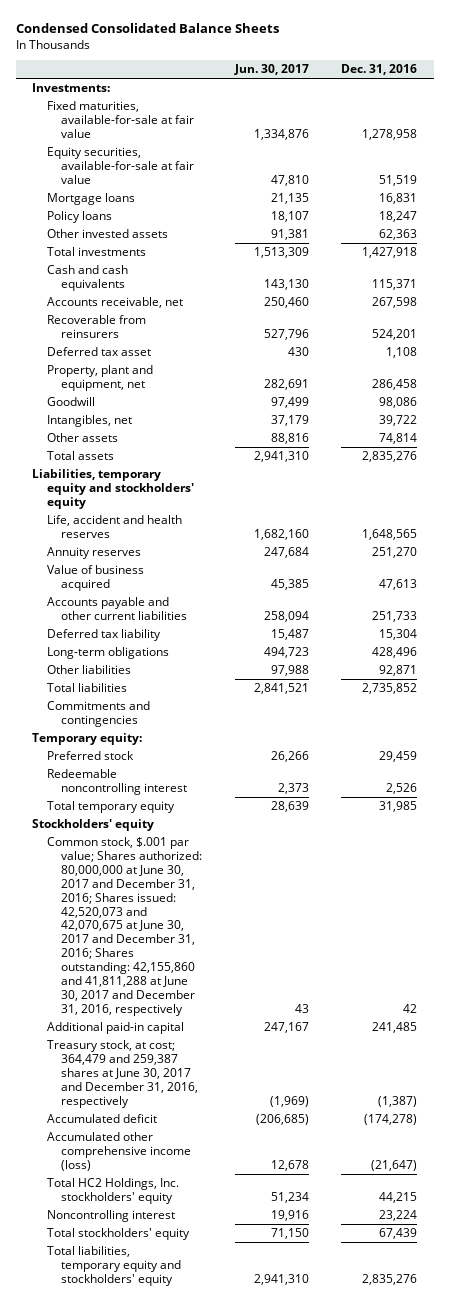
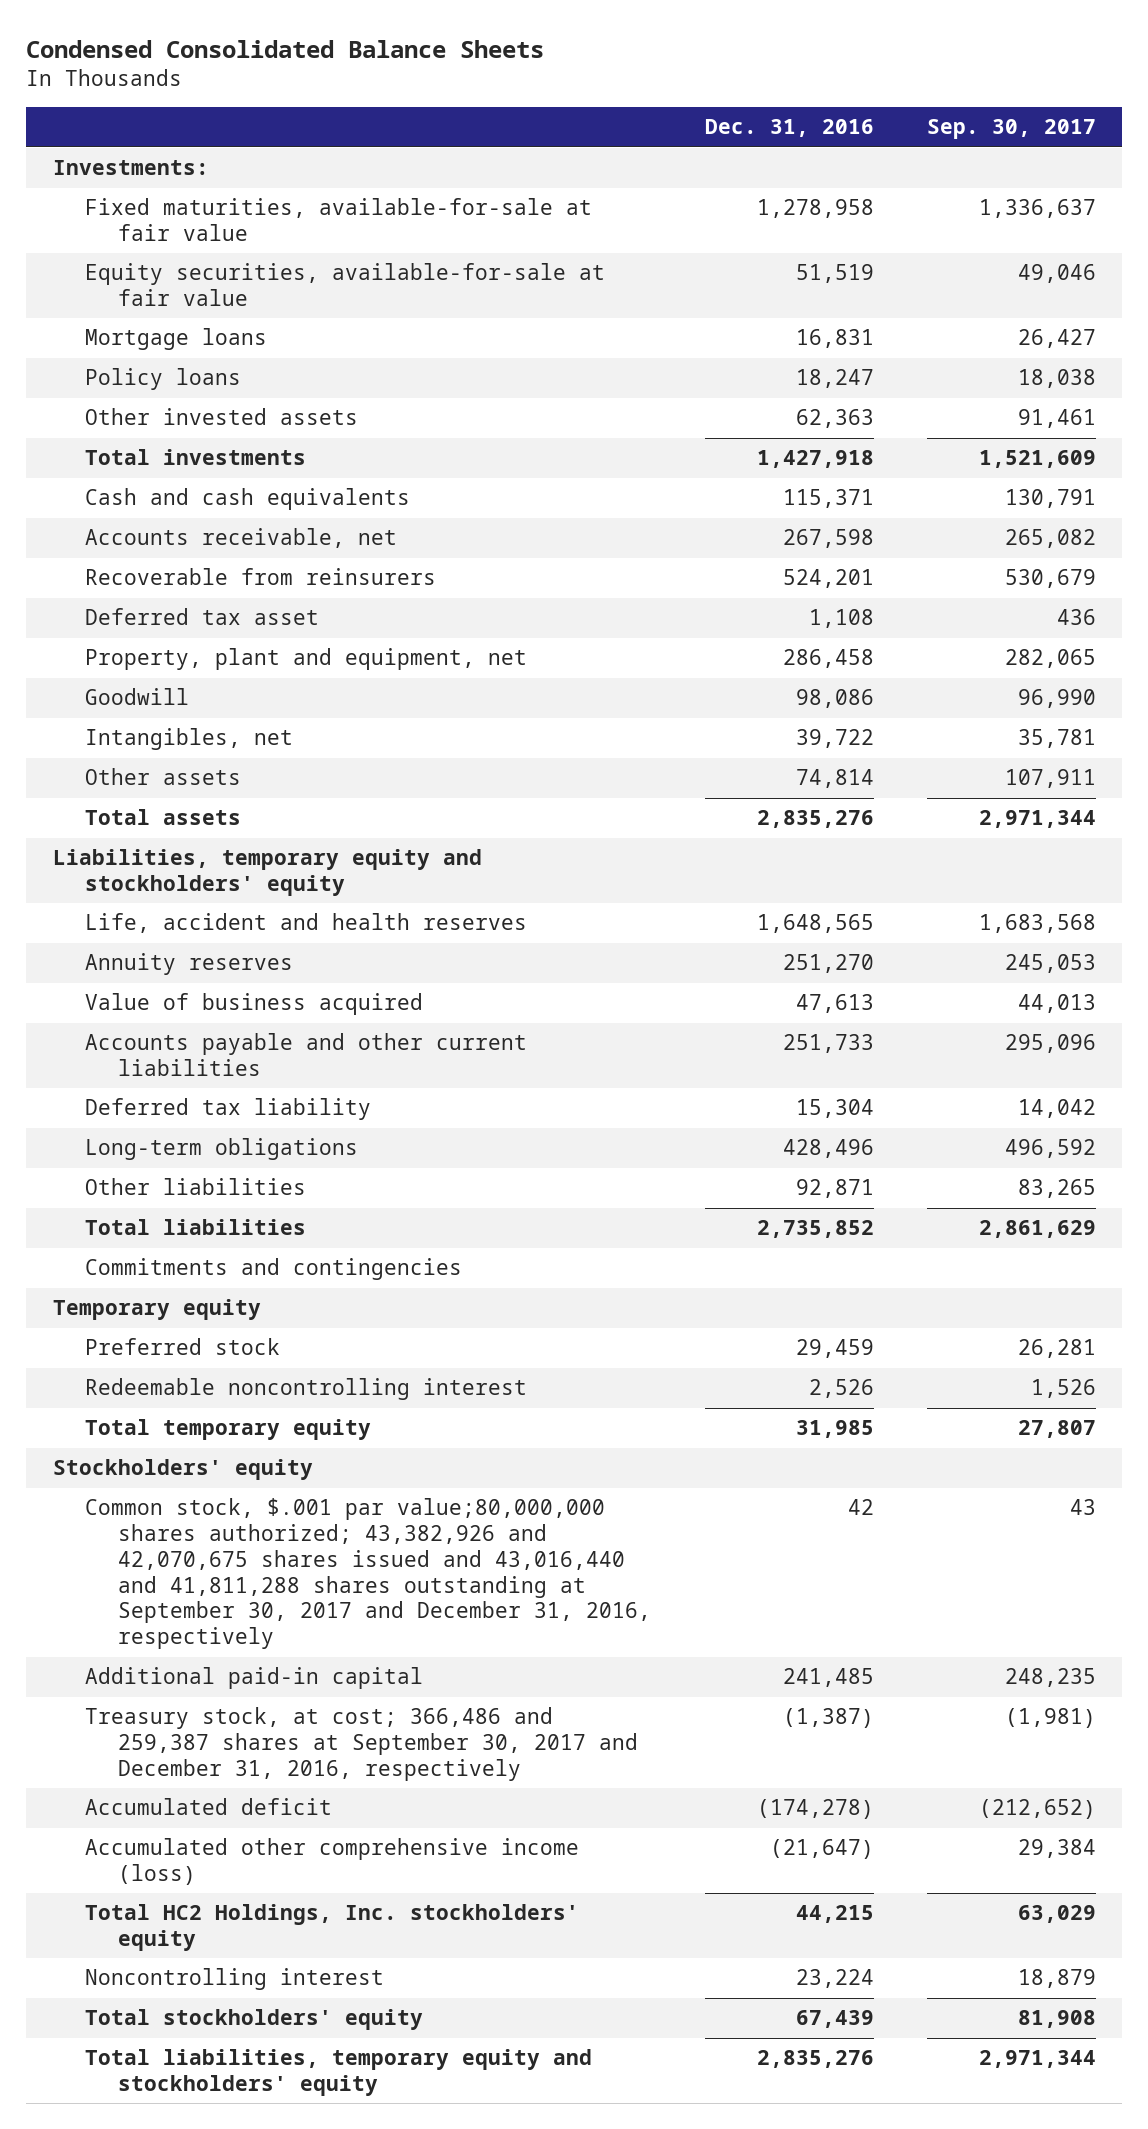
[233,64,309,76] Jun. 30, 2017 -> none
none -> [926,119,1096,140] Sep. 30, 2017
[32,733,143,746] Temporary equity: -> [52,1299,261,1321] Temporary equity
[46,837,203,1016] Common stock, $.001 par value; Shares authorized: 80,000,000 at June 30, 2017 and December 31, 2016; Shares issued: 42,520,073 and 42,070,675 at June 30, 2017 and December 31, 2016; Shares outstanding: 42,155,860 and 41,811,288 at June 30, 2017 and December 31, 2016, respectively -> [85,1498,652,1650] Common stock, $.001 par value;80,000,000 shares authorized; 43,382,926 and 42,070,675 shares issued and 43,016,440 and 41,811,288 shares outstanding at September 30, 2017 and December 31, 2016, respectively
[46,1040,199,1108] Treasury stock, at cost; 364,479 and 259,387 shares at June 30, 2017 and December 31, 2016, respectively -> [85,1707,639,1781] Treasury stock, at cost; 366,486 and 259,387 shares at September 30, 2017 and December 31, 2016, respectively

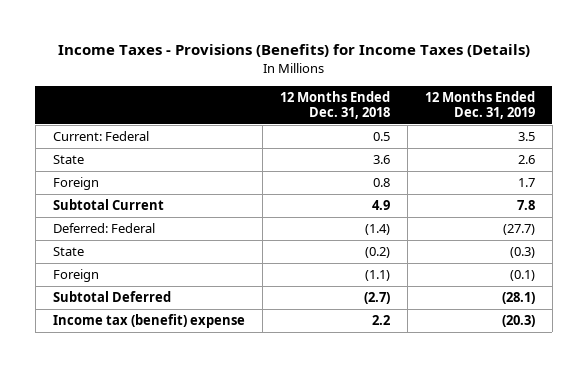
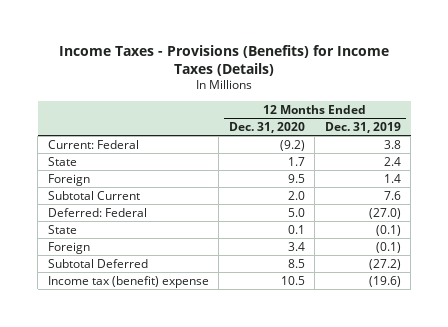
[279,90,390,119] 12 Months Ended Dec. 31, 2018 -> none
none -> [228,121,305,133] Dec. 31, 2020
[517,132,535,142] 3.5 -> [383,139,401,149] 3.8
[517,155,535,165] 2.6 -> [383,156,401,166] 2.4
[517,178,535,188] 1.7 -> [383,173,401,183] 1.4
[516,200,535,211] 7.8 -> [383,190,401,200] 7.6
[502,224,535,236] (27.7) -> [368,207,401,219] (27.0)
[509,247,535,259] (0.3) -> [375,224,401,236] (0.1)
[501,292,535,305] (28.1) -> [368,258,401,270] (27.2)
[501,315,535,328] (20.3) -> [368,275,401,287] (19.6)

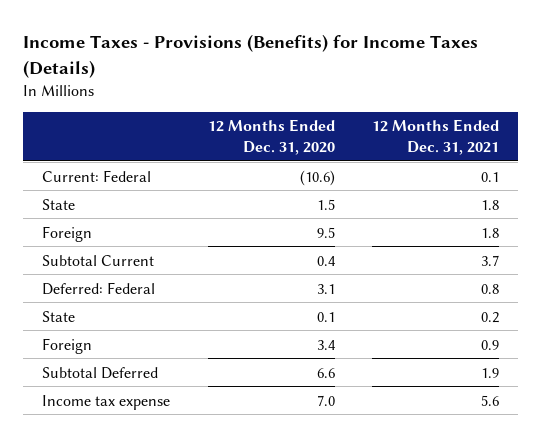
[324,121,401,133] Dec. 31, 2019 -> none
none -> [372,119,500,155] 12 Months Ended Dec. 31, 2021
[279,139,305,151] (9.2) -> [299,169,335,186] (10.6)
[287,156,305,166] 1.7 -> [316,198,335,210] 1.5
[287,190,305,200] 2.0 -> [316,255,336,266] 0.4
[287,207,305,217] 5.0 -> [316,283,335,294] 3.1
[287,258,305,268] 8.5 -> [316,367,335,378] 6.6
[47,275,209,288] Income tax (benefit) expense -> [42,394,171,410] Income tax expense
[280,275,305,285] 10.5 -> [316,394,335,406] 7.0

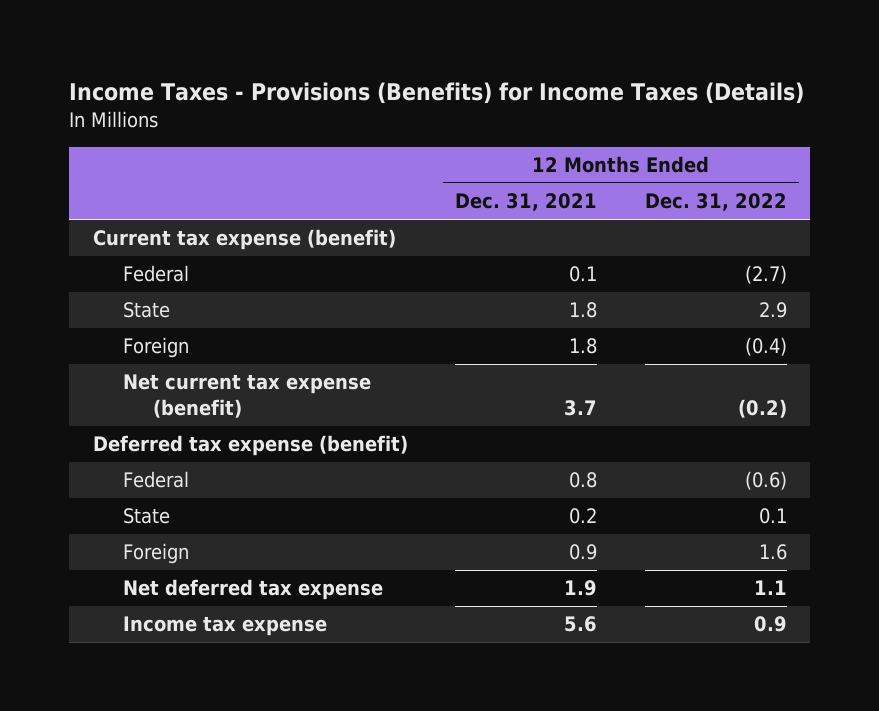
[207,119,335,155] 12 Months Ended Dec. 31, 2020 -> none
none -> [644,193,787,212] Dec. 31, 2022
none -> [92,229,396,251] Current tax expense (benefit)
[42,169,152,182] Current: Federal -> [123,265,190,283] Federal
[42,254,155,266] Subtotal Current -> [123,374,372,419] Net current tax expense (benefit)
none -> [92,435,408,457] Deferred tax expense (benefit)
[42,281,156,295] Deferred: Federal -> [123,471,190,489] Federal
[42,366,159,379] Subtotal Deferred -> none
none -> [123,579,384,601] Net deferred tax expense

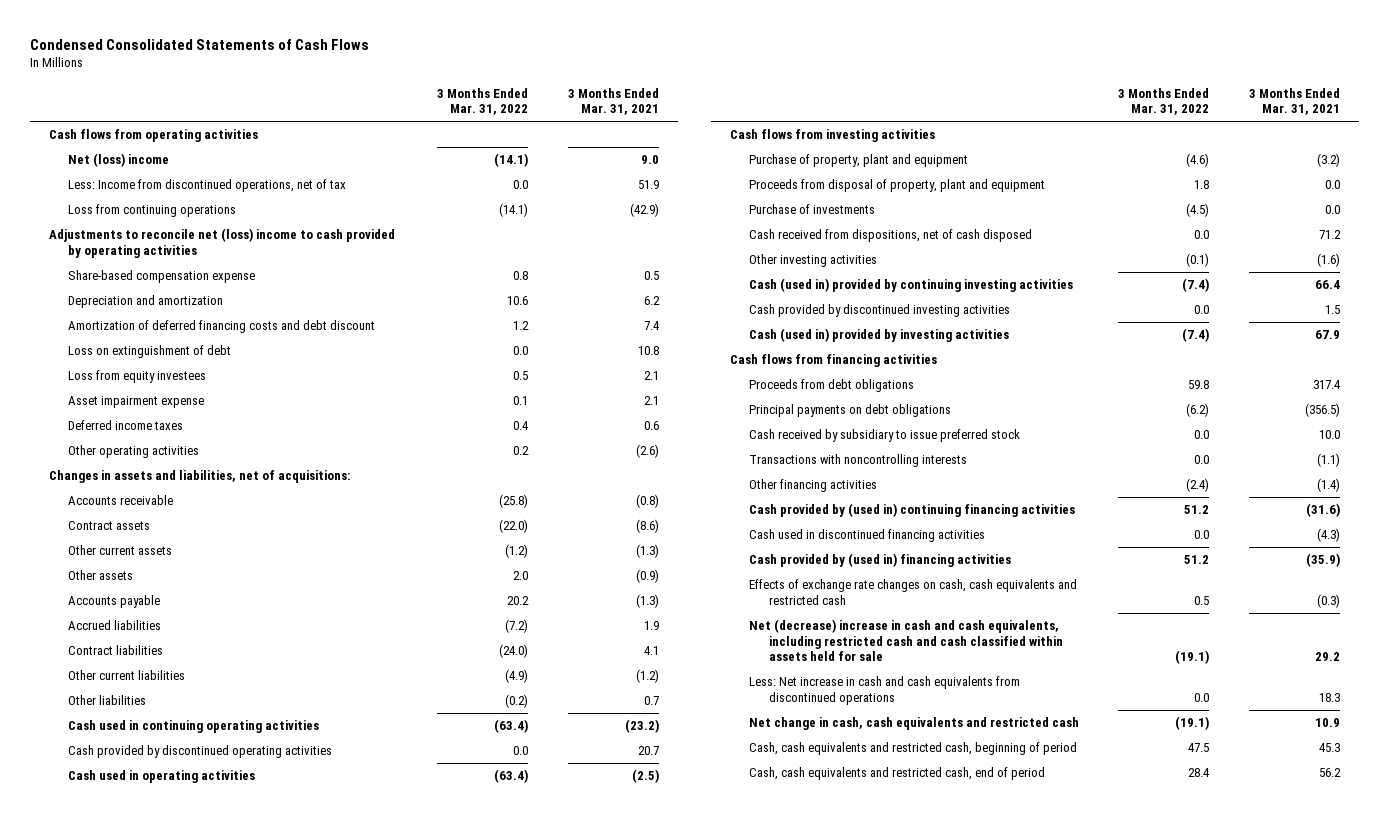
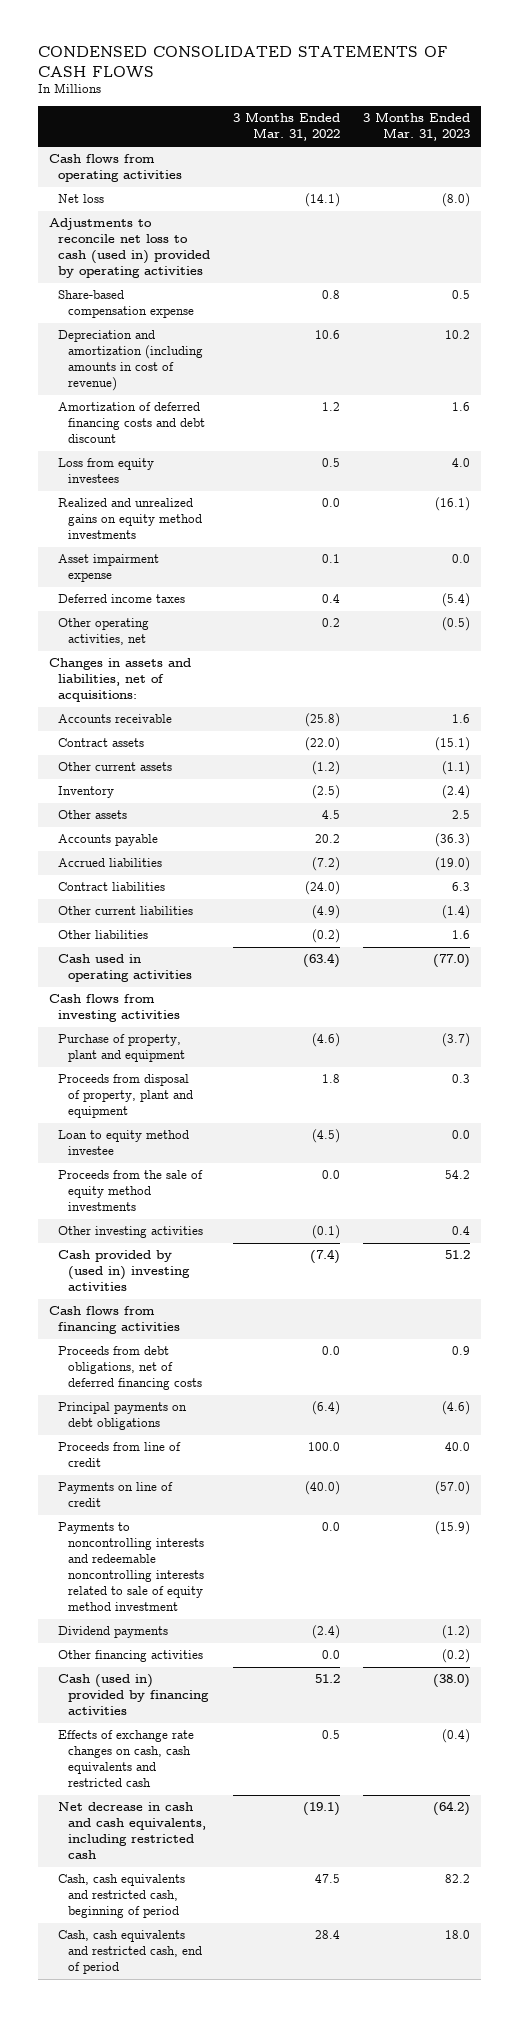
[29,38,369,50] Condensed Consolidated Statements of Cash Flows -> [37,46,448,78] CONDENSED CONSOLIDATED STATEMENTS OF CASH FLOWS
[567,87,659,116] 3 Months Ended Mar. 31, 2021 -> none
none -> [362,112,470,142] 3 Months Ended Mar. 31, 2023
[68,179,347,193] Less: Income from discontinued operations, net of tax -> none
[68,204,237,218] Loss from continuing operations -> none
[68,153,170,168] Net (loss) income -> [58,194,105,204] Net loss
[49,228,396,258] Adjustments to reconcile net (loss) income to cash provided by operating activities -> [49,218,211,279] Adjustments to reconcile net loss to cash (used in) provided by operating activities
[68,295,224,309] Depreciation and amortization -> [58,330,203,392] Depreciation and amortization (including amounts in cost of revenue)
[68,345,232,359] Loss on extinguishment of debt -> none
none -> [58,498,202,540] Realized and unrealized gains on equity method investments
[68,445,200,459] Other operating activities -> [58,618,150,646] Other operating activities, net
none -> [58,786,115,799] Inventory
[513,571,529,581] 2.0 -> [322,810,341,820] 4.5
[68,720,320,734] Cash used in continuing operating activities -> none
[68,745,333,759] Cash provided by discontinued operating activities -> none
[749,204,876,215] Purchase of investments -> none
[749,229,1033,243] Cash received from dispositions, net of cash disposed -> none
none -> [58,1130,190,1156] Loan to equity method investee
none -> [58,1170,204,1212] Proceeds from the sale of equity method investments
[749,278,1074,293] Cash (used in) provided by continuing investing activities -> none
[749,304,1011,318] Cash provided by discontinued investing activities -> none
[749,328,1010,343] Cash (used in) provided by investing activities -> [58,1250,190,1292] Cash provided by (used in) investing activities
[749,429,1021,443] Cash received by subsidiary to issue preferred stock -> none
[749,454,968,468] Transactions with noncontrolling interests -> none
[749,503,1076,518] Cash provided by (used in) continuing financing activities -> none
[749,529,986,543] Cash used in discontinued financing activities -> none
[749,379,915,393] Proceeds from debt obligations -> [58,1346,202,1391] Proceeds from debt obligations, net of deferred financing costs
[1188,380,1210,390] 59.8 -> [322,1346,341,1356] 0.0
[1186,403,1210,418] (6.2) -> [312,1401,341,1416] (6.4)
none -> [58,1442,182,1468] Proceeds from line of credit
none -> [58,1482,174,1508] Payments on line of credit
none -> [58,1522,204,1611] Payments to noncontrolling interests and redeemable noncontrolling interests related to sale of equity method investment
none -> [58,1626,169,1639] Dividend payments
[1186,478,1210,493] (2.4) -> [322,1650,341,1660] 0.0
[749,553,1012,568] Cash provided by (used in) financing activities -> [58,1674,209,1716] Cash (used in) provided by financing activities
[749,619,1063,662] Net (decrease) increase in cash and cash equivalents, including restricted cash and cash classified within assets held for sale -> none
[749,676,1021,705] Less: Net increase in cash and cash equivalents from discontinued operations -> none
[749,717,1080,731] Net change in cash, cash equivalents and restricted cash -> [58,1802,206,1860] Net decrease in cash and cash equivalents, including restricted cash

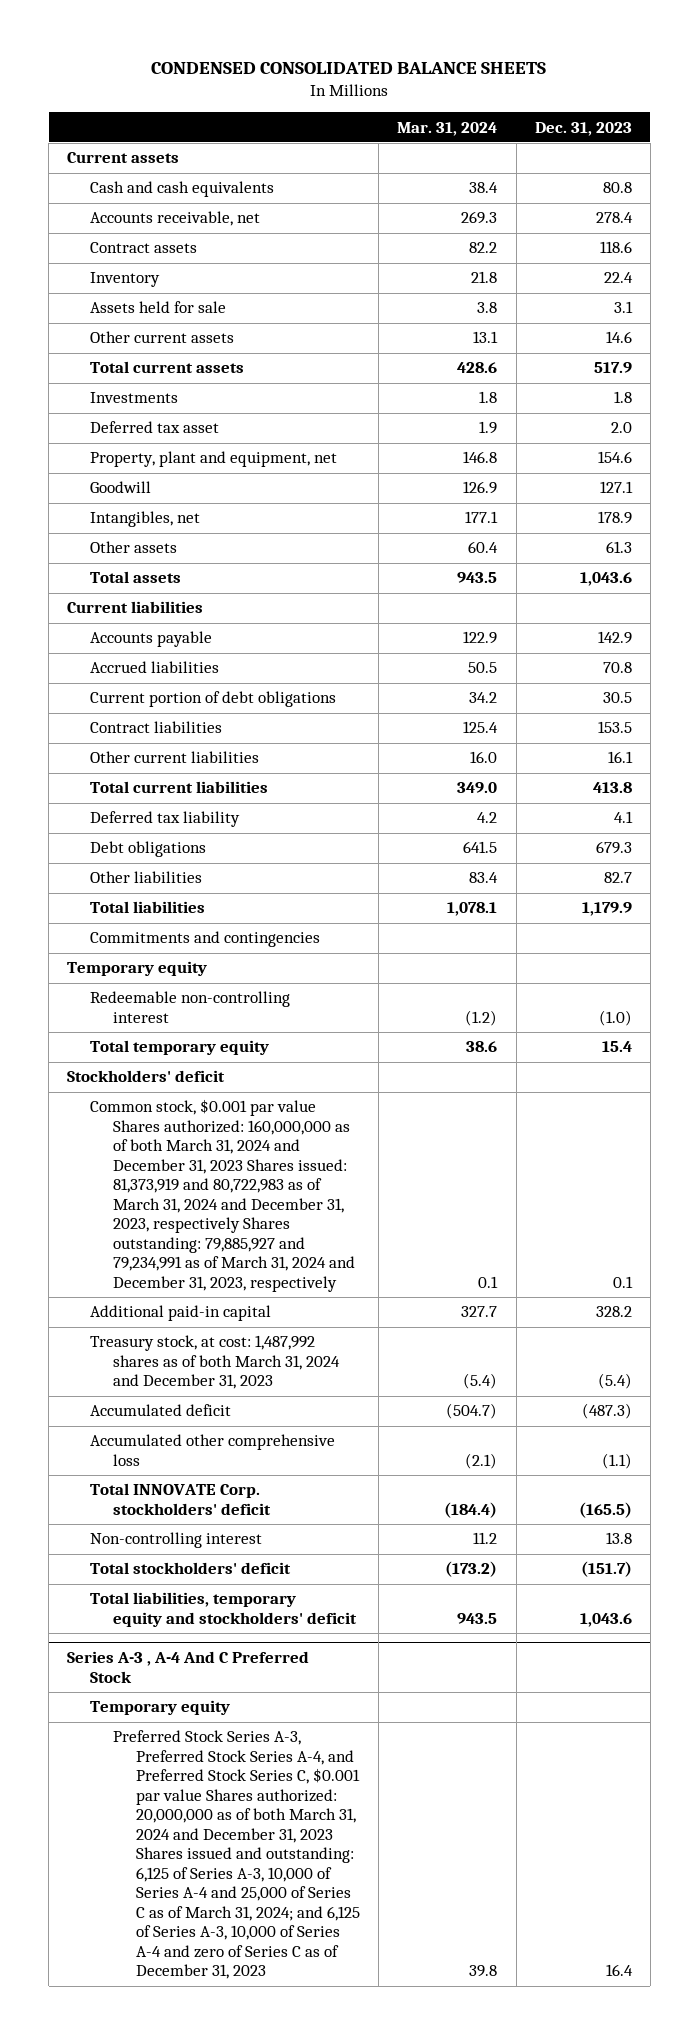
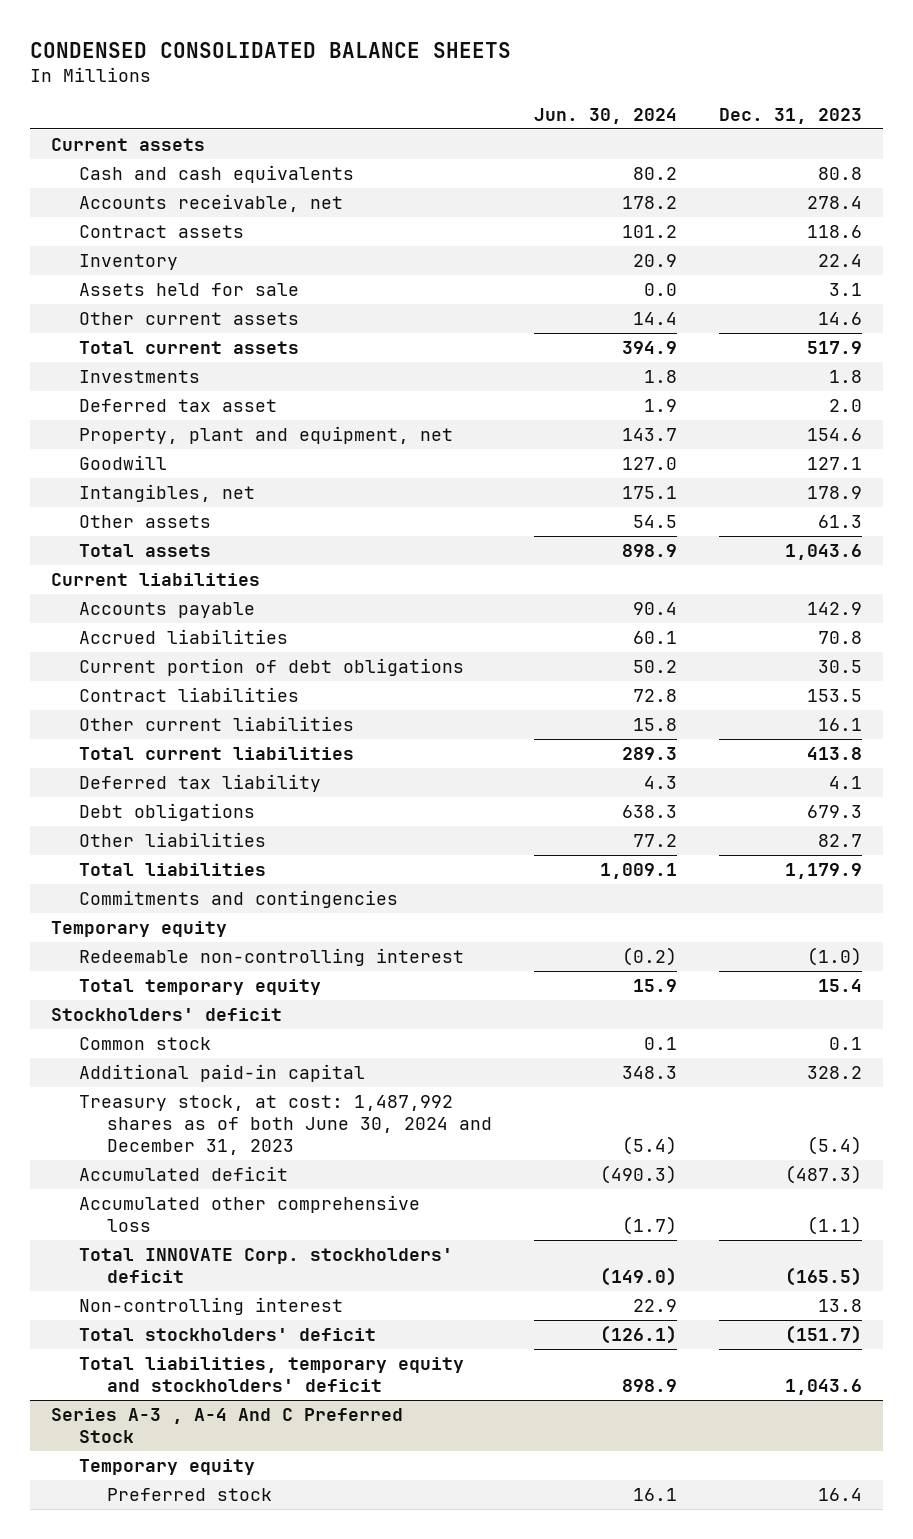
[397,121,498,136] Mar. 31, 2024 -> none
none -> [533,107,677,124] Jun. 30, 2024
[90,1099,356,1292] Common stock, $0.001 par value Shares authorized: 160,000,000 as of both March 31, 2024 and December 31, 2023 Shares issued: 81,373,919 and 80,722,983 as of March 31, 2024 and December 31, 2023, respectively Shares outstanding: 79,885,927 and 79,234,991 as of March 31, 2024 and December 31, 2023, respectively -> [79,1037,212,1051] Common stock
[90,1335,341,1390] Treasury stock, at cost: 1,487,992 shares as of both March 31, 2024 and December 31, 2023 -> [79,1095,493,1156] Treasury stock, at cost: 1,487,992 shares as of both June 30, 2024 and December 31, 2023
[113,1730,361,1980] Preferred Stock Series A-3, Preferred Stock Series A-4, and Preferred Stock Series C, $0.001 par value Shares authorized: 20,000,000 as of both March 31, 2024 and December 31, 2023 Shares issued and outstanding: 6,125 of Series A-3, 10,000 of Series A-4 and 25,000 of Series C as of March 31, 2024; and 6,125 of Series A-3, 10,000 of Series A-4 and zero of Series C as of December 31, 2023 -> [107,1488,273,1502] Preferred stock

